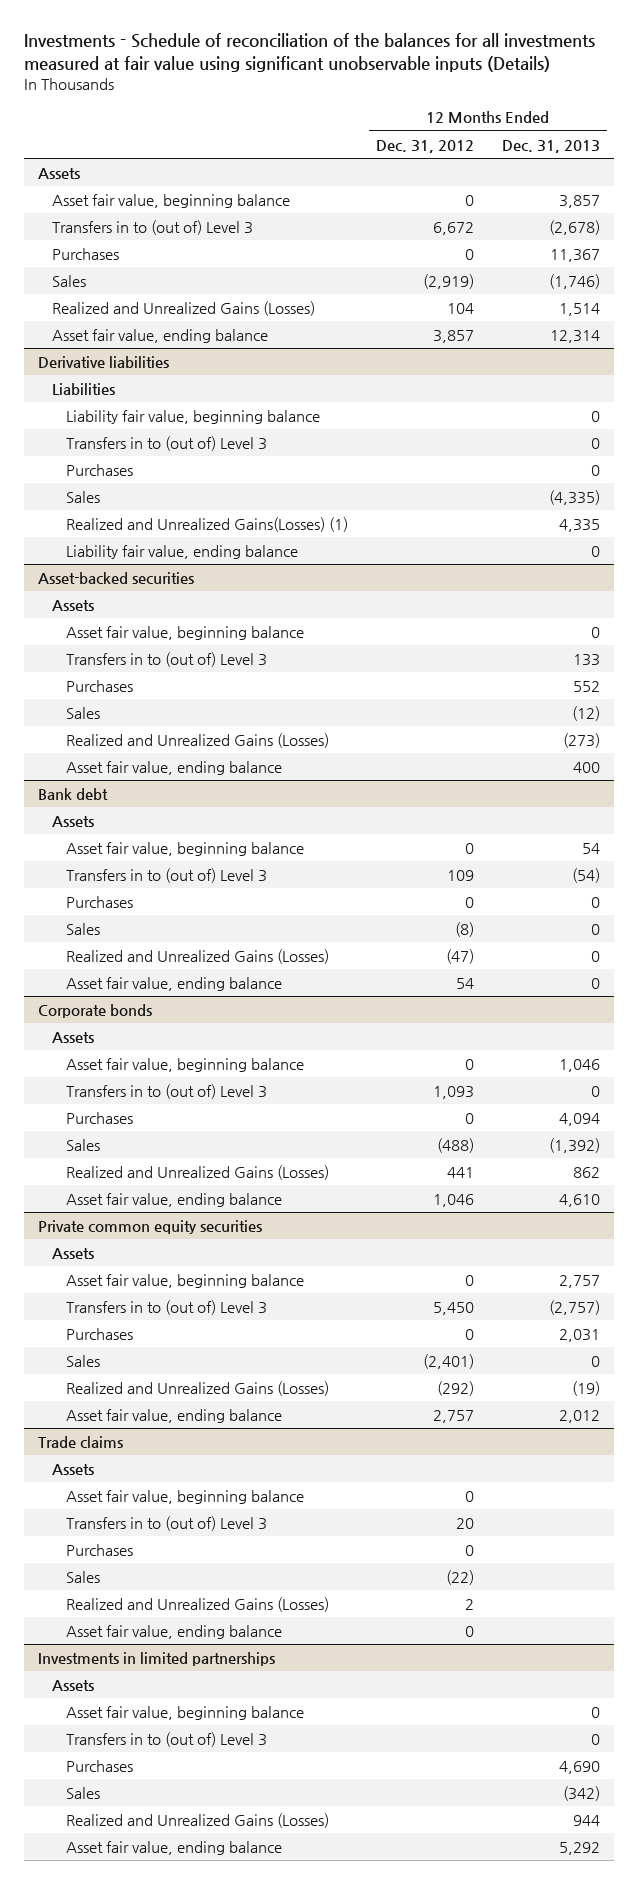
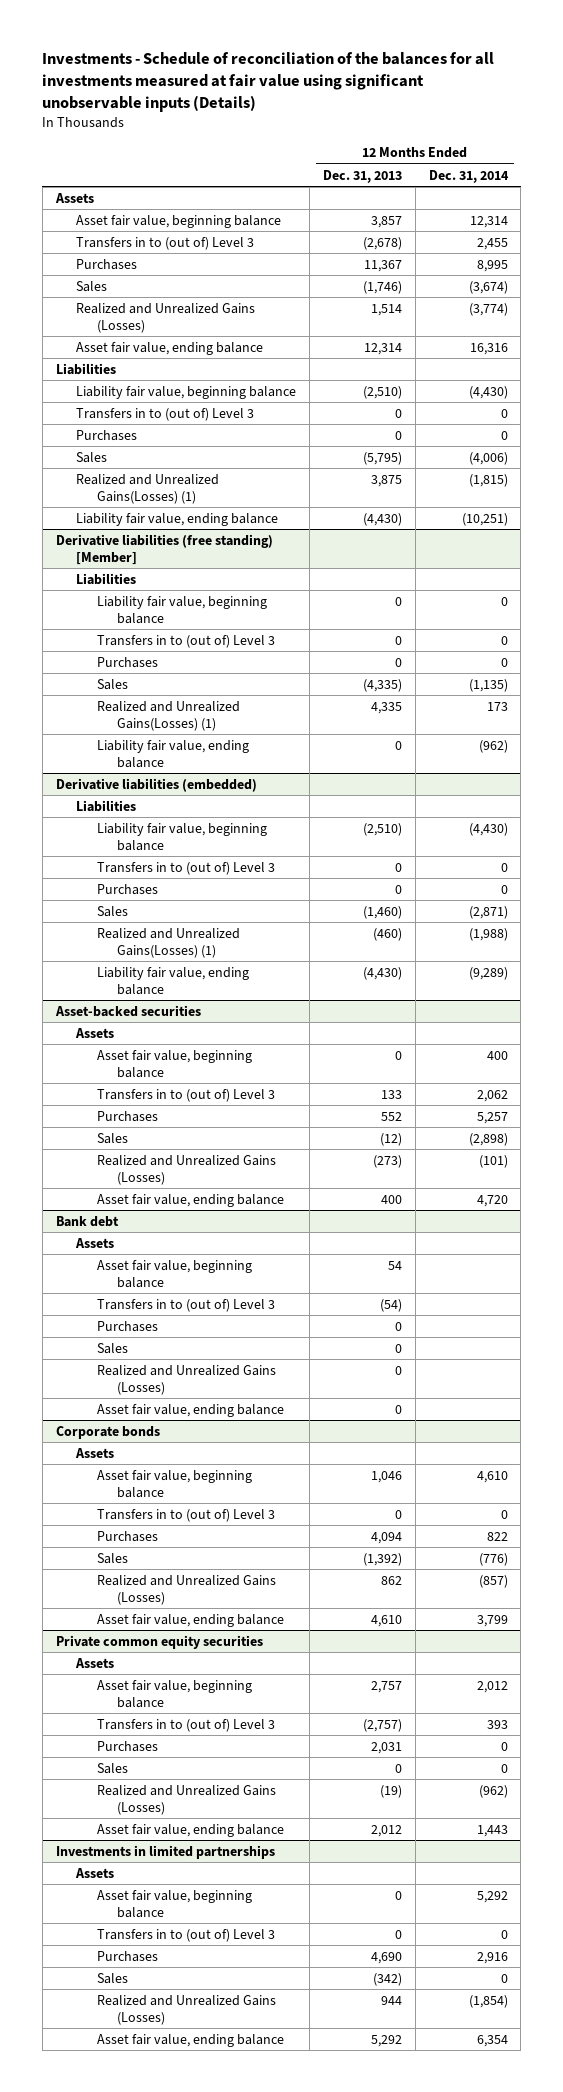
[376,139,475,153] Dec. 31, 2012 -> none
none -> [428,169,509,183] Dec. 31, 2014
[37,355,169,368] Derivative liabilities -> none
none -> [76,385,297,399] Liability fair value, beginning balance
none -> [76,407,255,421] Transfers in to (out of) Level 3
none -> [76,429,138,441] Purchases
none -> [76,451,108,463] Sales
none -> [76,473,220,504] Realized and Unrealized Gains(Losses) (1)
none -> [76,512,279,526] Liability fair value, ending balance
none -> [55,533,273,565] Derivative liabilities (free standing) [Member]
none -> [76,572,137,585] Liabilities
none -> [55,777,257,792] Derivative liabilities (embedded)
none -> [76,799,137,812] Liabilities
none -> [96,822,267,851] Liability fair value, beginning balance
none -> [96,861,275,875] Transfers in to (out of) Level 3
none -> [96,883,158,895] Purchases
none -> [96,905,128,917] Sales
none -> [96,927,240,958] Realized and Unrealized Gains(Losses) (1)
none -> [96,966,249,995] Liability fair value, ending balance
[37,1435,123,1448] Trade claims -> none
[52,1463,95,1475] Assets -> none
[66,1489,305,1504] Asset fair value, beginning balance -> none
[66,1515,268,1531] Transfers in to (out of) Level 3 -> none
[66,1543,134,1556] Purchases -> none
[66,1570,101,1583] Sales -> none
[66,1596,330,1612] Realized and Unrealized Gains (Losses) -> none
[66,1624,283,1639] Asset fair value, ending balance -> none

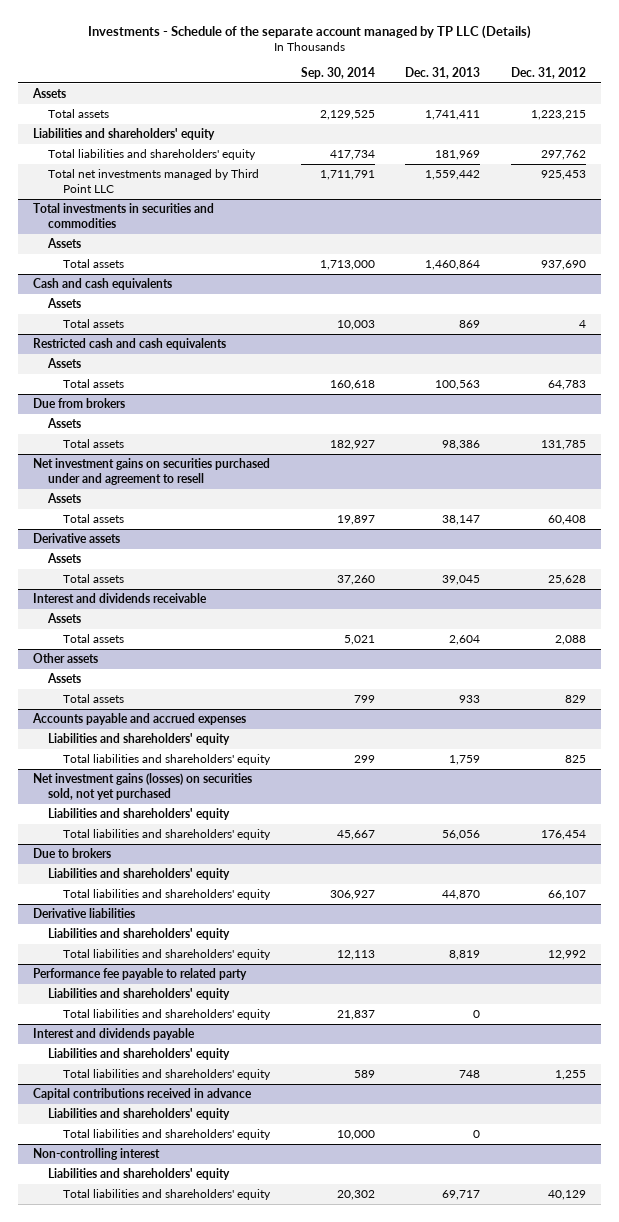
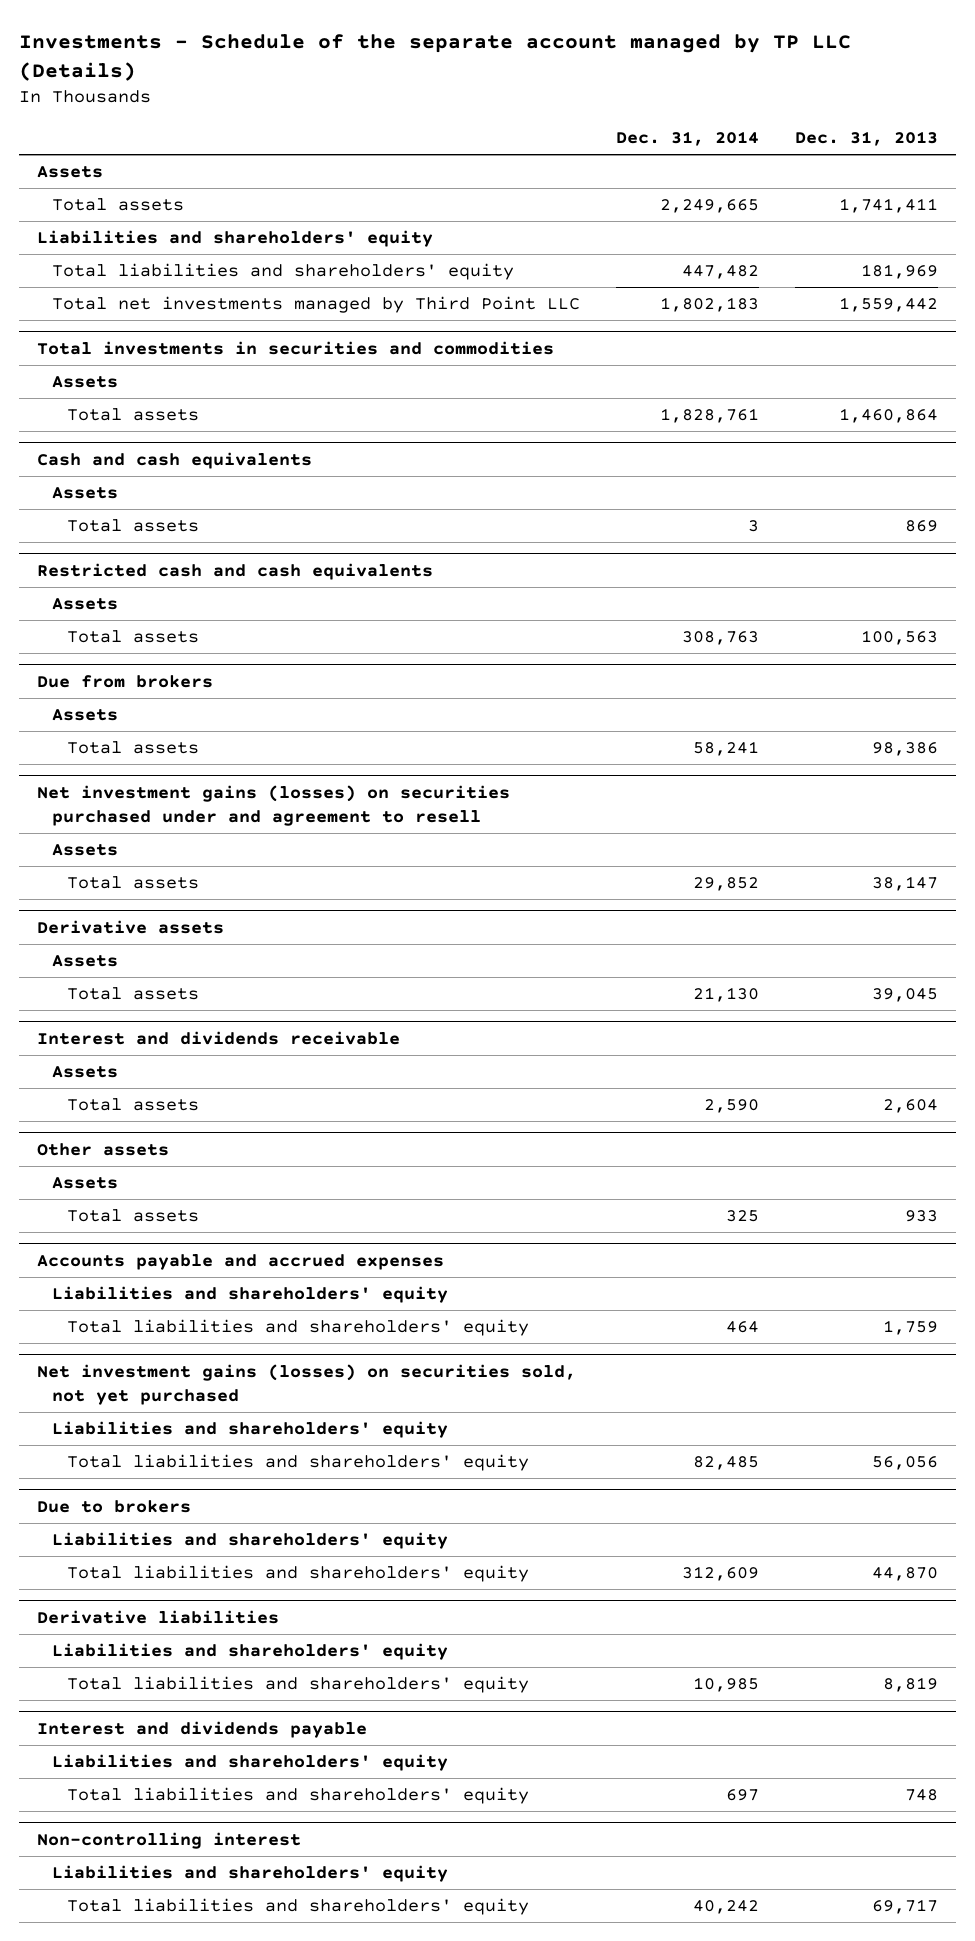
[300,66,375,79] Sep. 30, 2014 -> none
[510,66,586,79] Dec. 31, 2012 -> none
none -> [615,131,759,147] Dec. 31, 2014
[33,458,271,485] Net investment gains on securities purchased under and agreement to resell -> [36,785,510,826] Net investment gains (losses) on securities purchased under and agreement to resell
[33,968,248,981] Performance fee payable to related party -> none
[48,988,231,1001] Liabilities and shareholders' equity -> none
[62,1009,271,1021] Total liabilities and shareholders' equity -> none
[33,1088,253,1101] Capital contributions received in advance -> none
[48,1108,231,1121] Liabilities and shareholders' equity -> none
[62,1129,271,1141] Total liabilities and shareholders' equity -> none

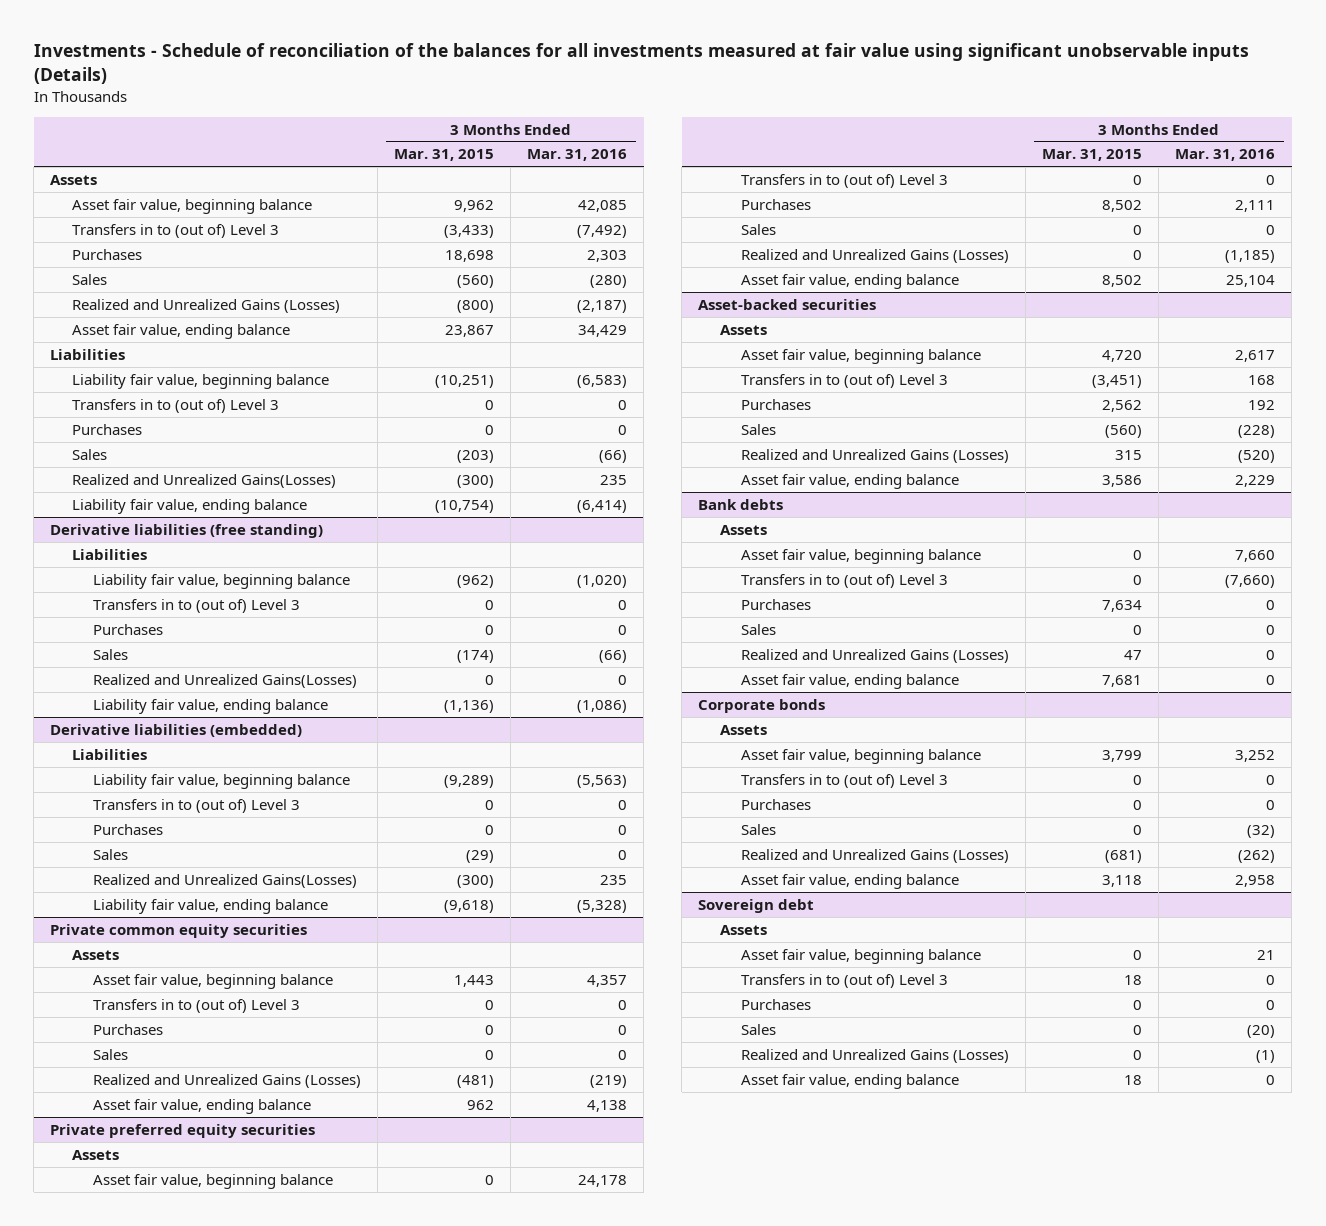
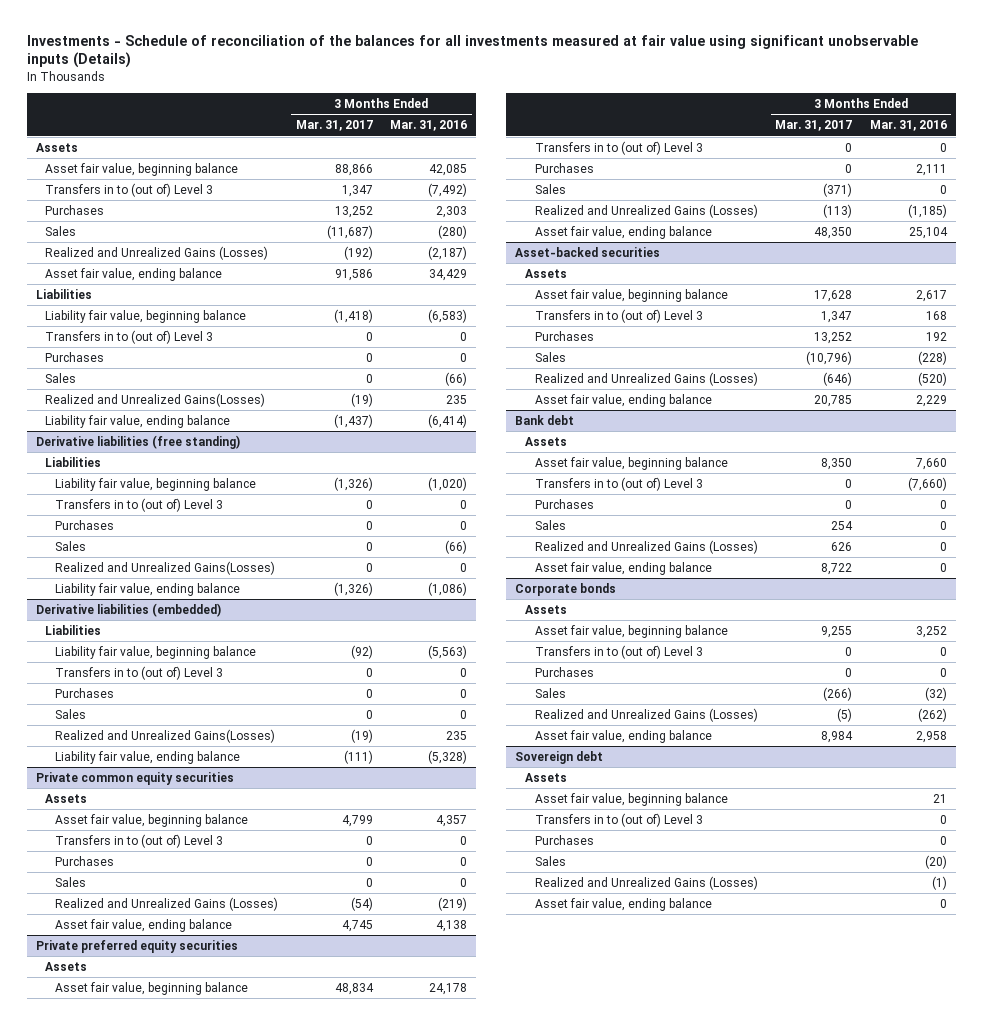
[394,149,495,162] Mar. 31, 2015 -> none
none -> [295,120,373,132] Mar. 31, 2017
[698,498,784,510] Bank debts -> [515,415,575,426] Bank debt

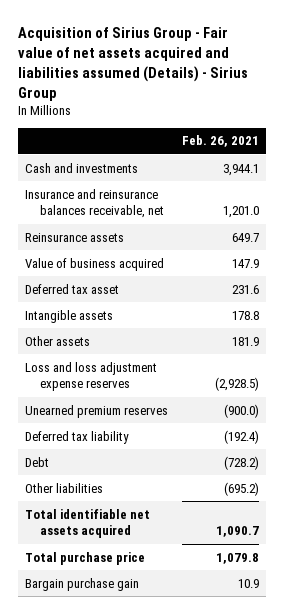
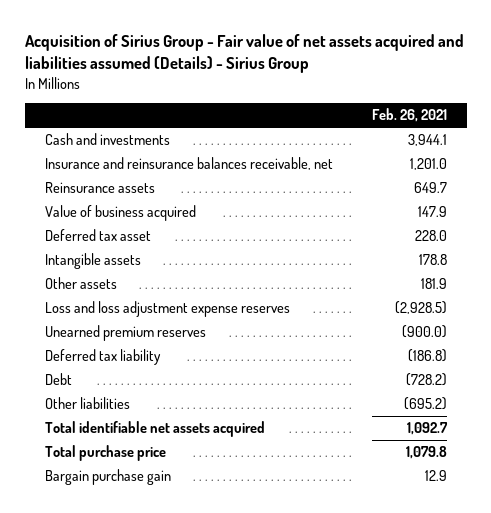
[232,284,260,294] 231.6 -> [414,230,447,242] 228.0
[224,429,260,444] (192.4) -> [407,349,447,363] (186.8)
[216,526,260,538] 1,090.7 -> [406,422,448,436] 1,092.7
[238,578,260,588] 10.9 -> [424,470,447,482] 12.9

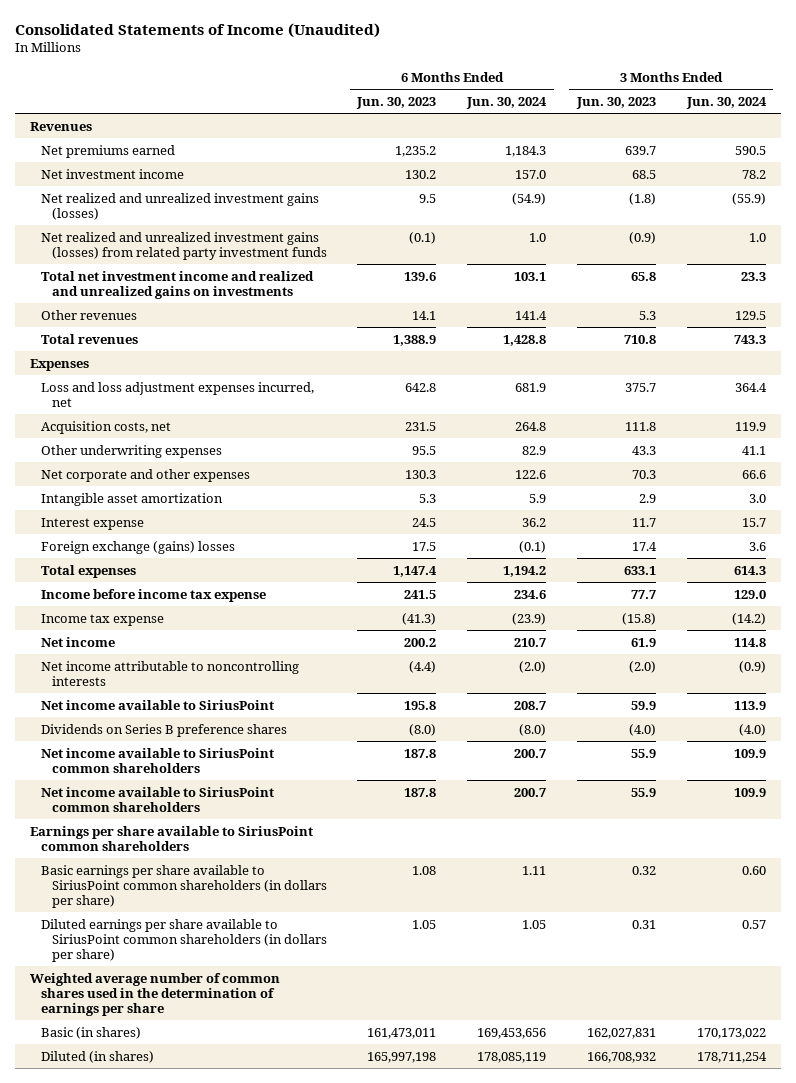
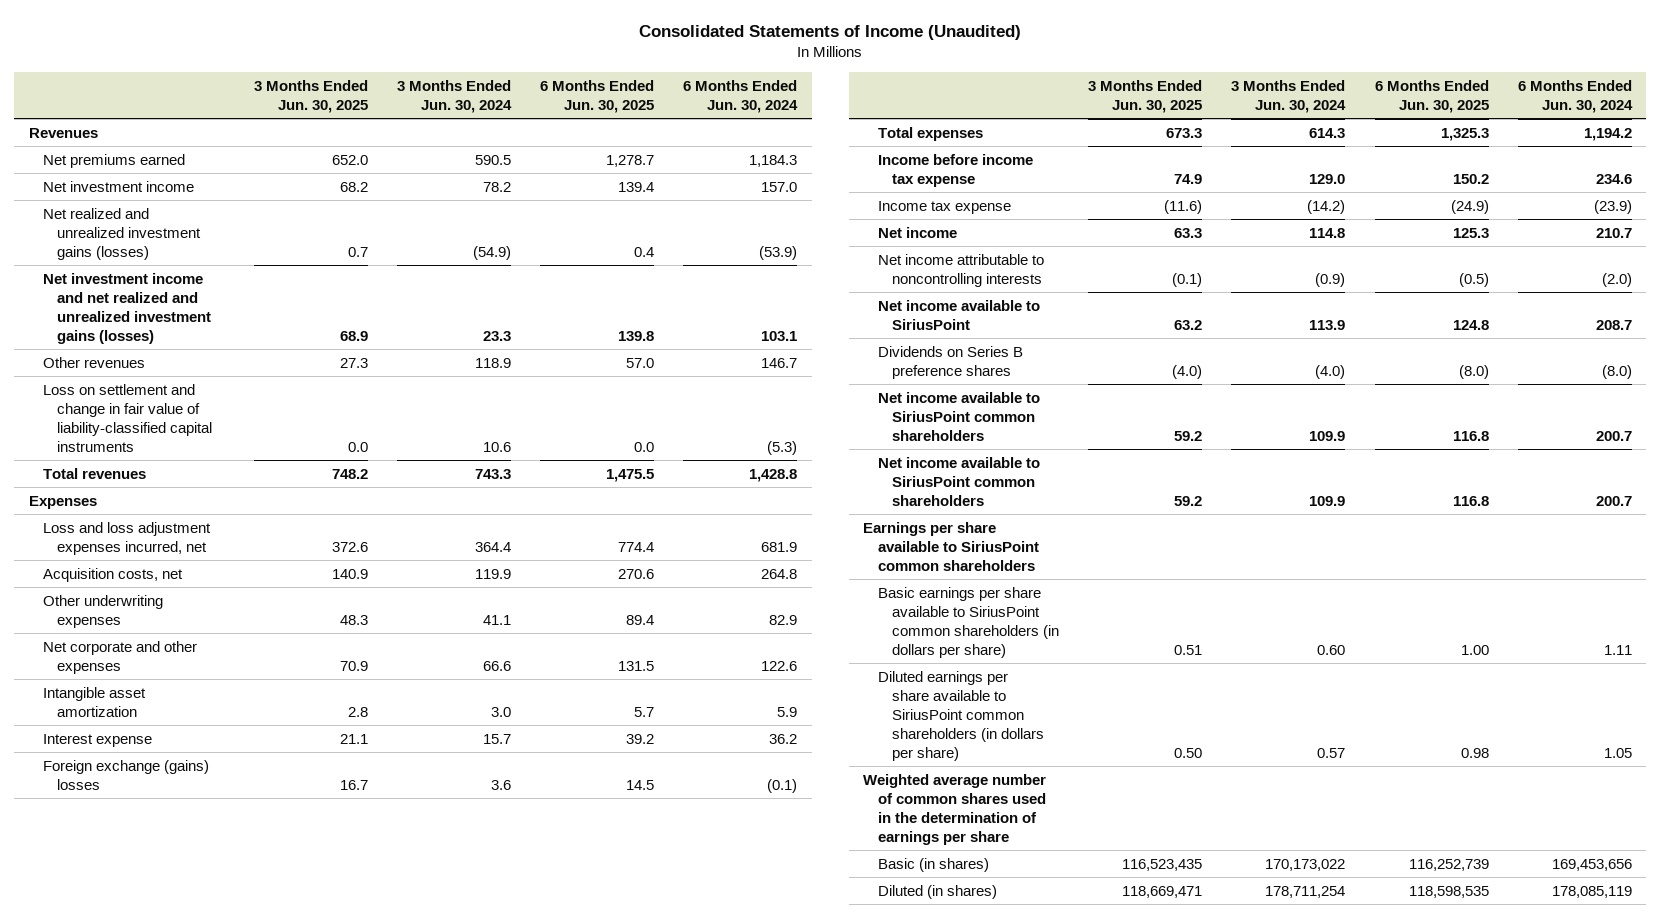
[356,97,437,110] Jun. 30, 2023 -> none
[575,97,656,110] Jun. 30, 2023 -> none
none -> [253,79,368,113] 3 Months Ended Jun. 30, 2025
none -> [539,79,654,113] 6 Months Ended Jun. 30, 2025
[40,231,327,260] Net realized and unrealized investment gains (losses) from related party investment funds -> none
[512,192,547,205] (54.9) -> [759,245,798,260] (53.9)
[731,192,766,205] (55.9) -> [472,245,511,260] (54.9)
[40,270,314,299] Total net investment income and realized and unrealized gains on investments -> [43,272,212,344] Net investment income and net realized and unrealized investment gains (losses)
[515,310,548,320] 141.4 -> [761,357,798,368] 146.7
[734,310,766,320] 129.5 -> [474,357,511,368] 118.9
none -> [43,383,213,452] Loss on settlement and change in fair value of liability-classified capital instruments

